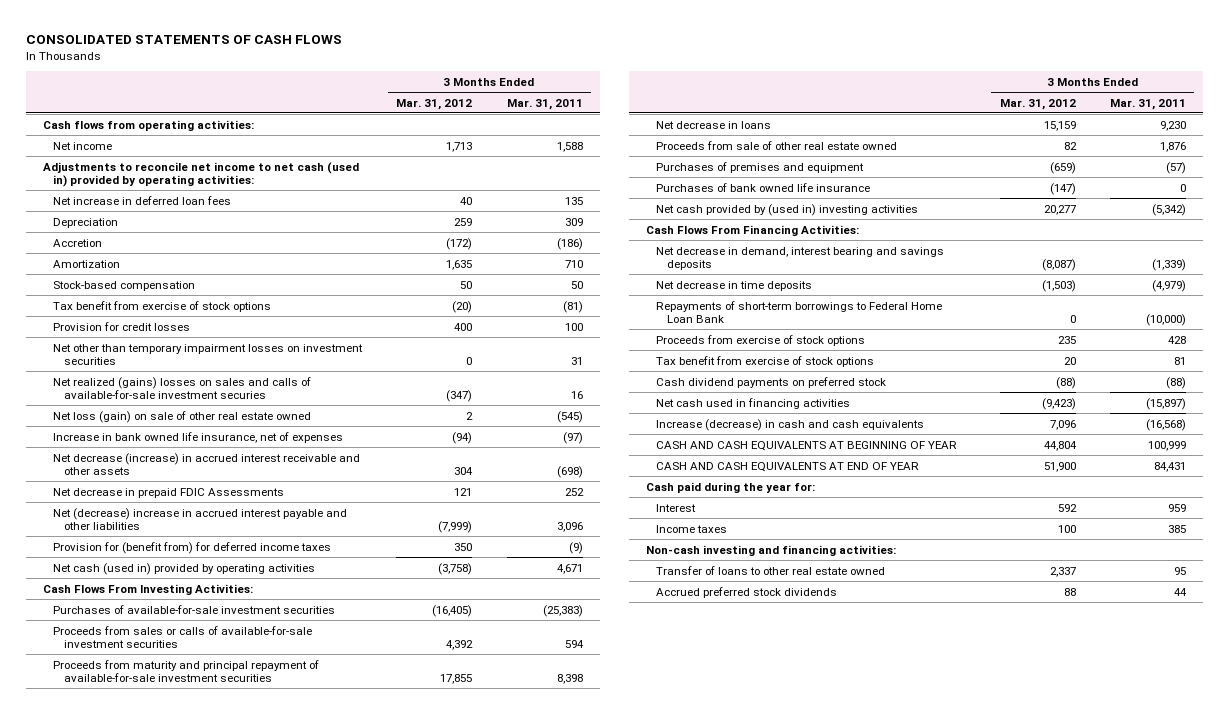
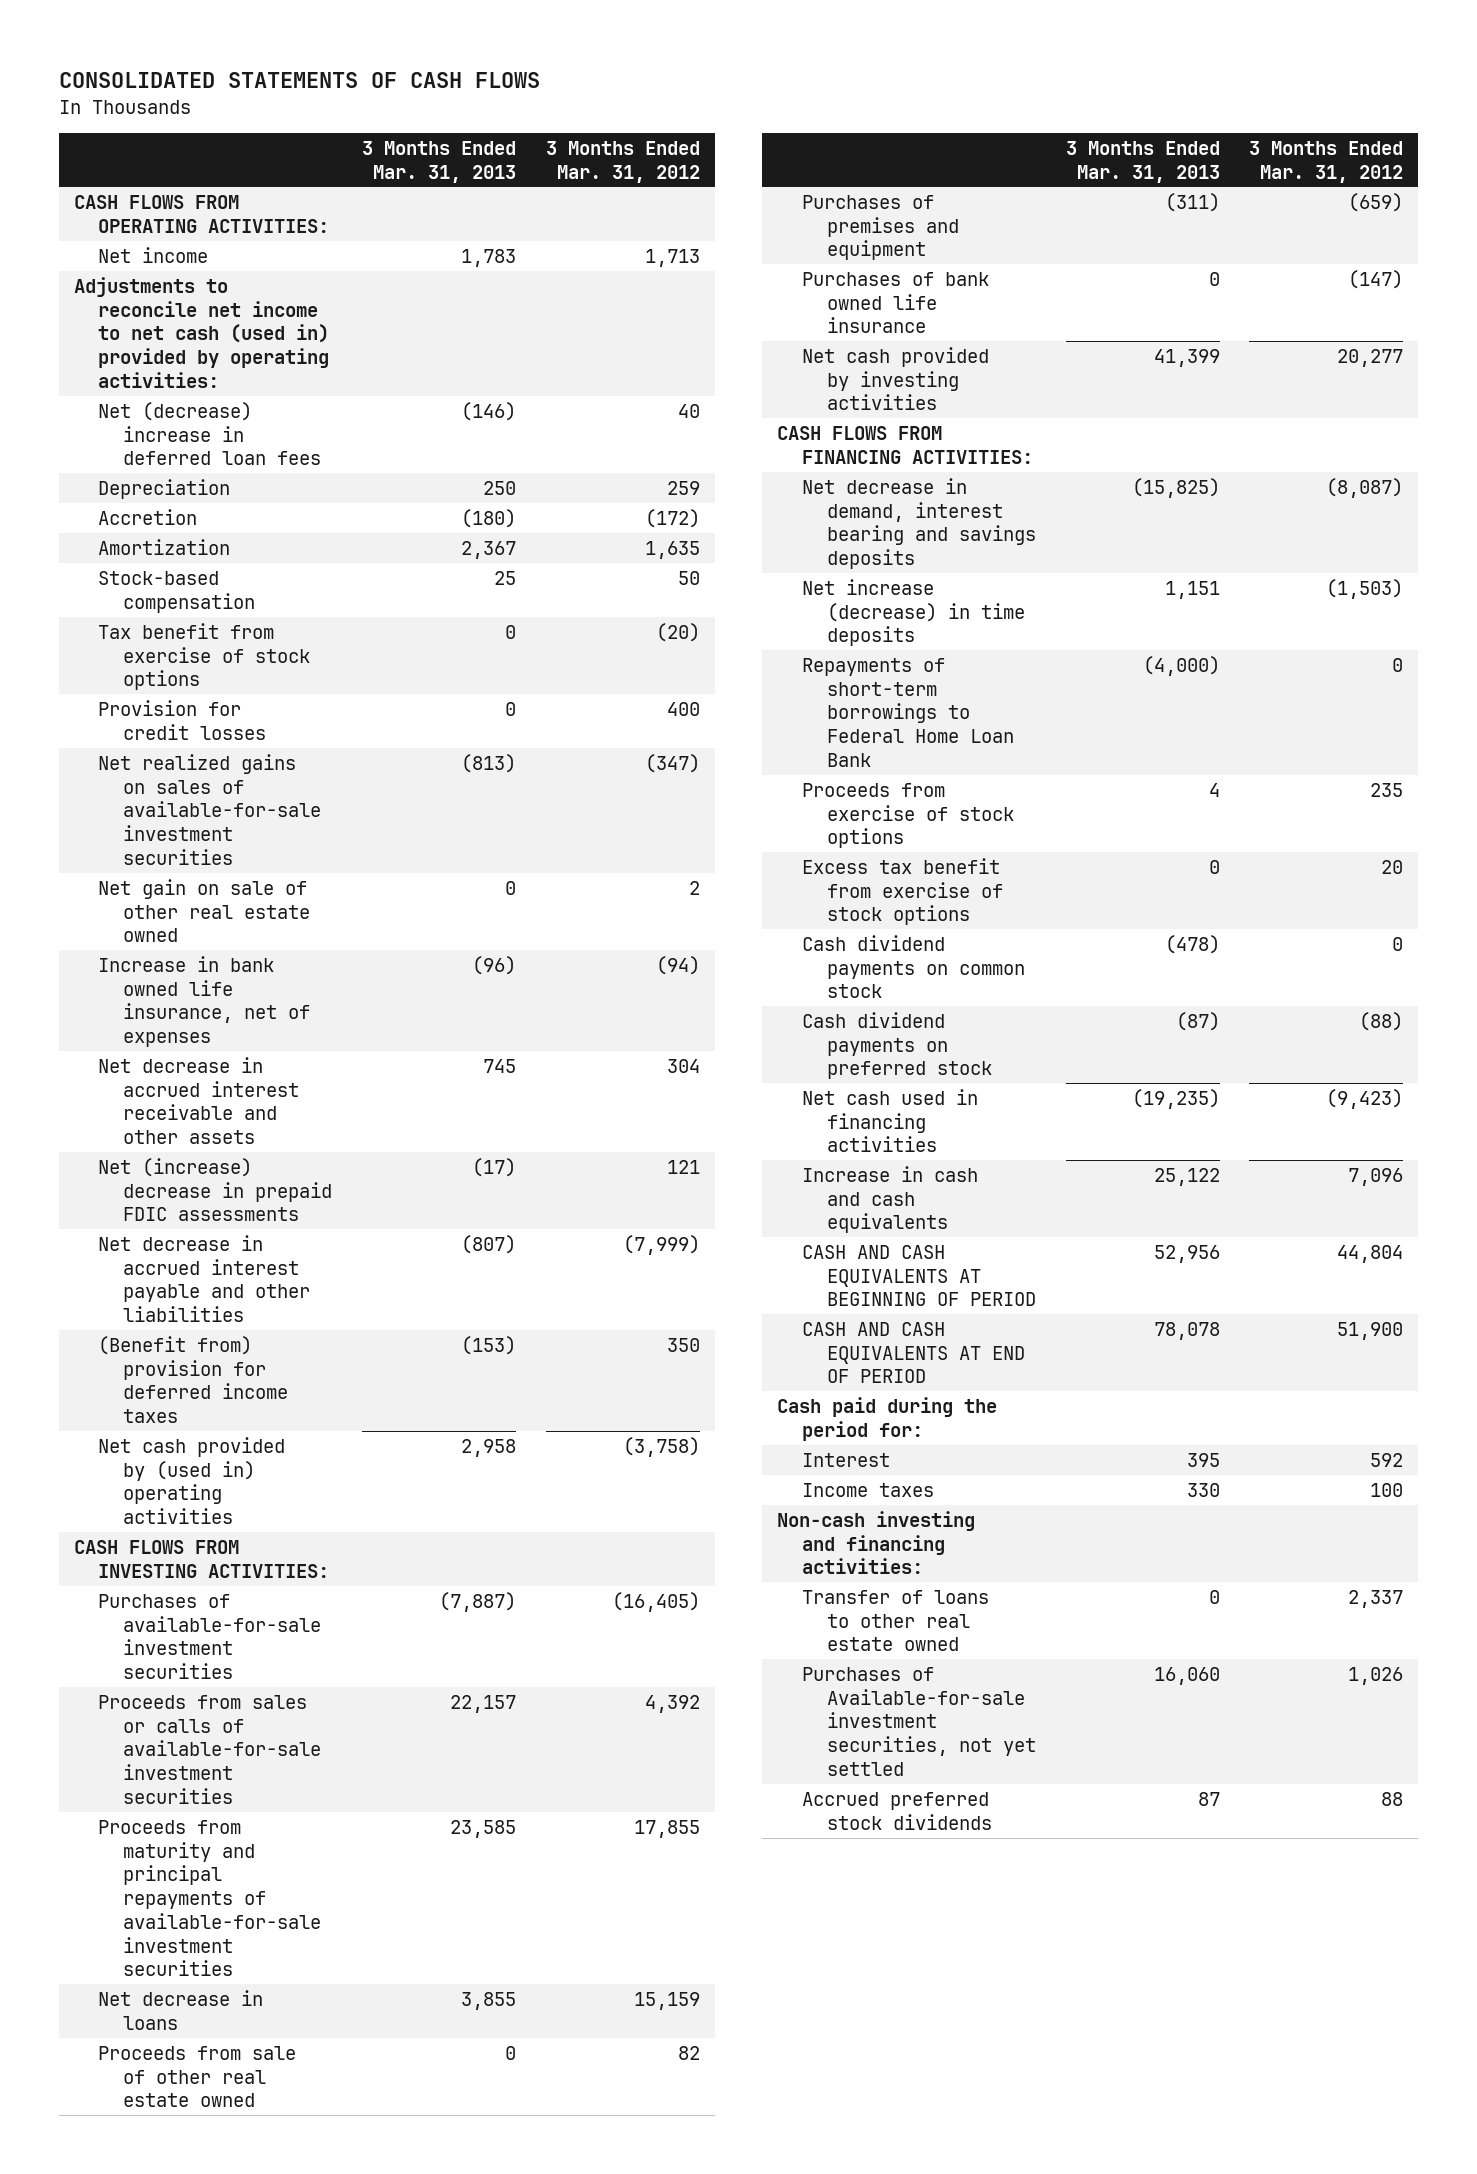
[506,98,583,110] Mar. 31, 2011 -> none
none -> [361,140,516,183] 3 Months Ended Mar. 31, 2013
[42,119,254,131] Cash flows from operating activities: -> [73,194,330,233] CASH FLOWS FROM OPERATING ACTIVITIES:
[53,195,232,205] Net increase in deferred loan fees -> [98,401,322,466] Net (decrease) increase in deferred loan fees
[53,343,364,366] Net other than temporary impairment losses on investment securities -> none
[53,376,312,400] Net realized (gains) losses on sales and calls of available-for-sale investment securies -> [98,753,322,865] Net realized gains on sales of available-for-sale investment securities
[53,410,312,423] Net loss (gain) on sale of other real estate owned -> [98,878,311,943] Net gain on sale of other real estate owned
[53,452,361,476] Net decrease (increase) in accrued interest receivable and other assets -> [98,1056,300,1145] Net decrease in accrued interest receivable and other assets
[53,487,285,498] Net decrease in prepaid FDIC Assessments -> [98,1157,333,1222] Net (increase) decrease in prepaid FDIC assessments
[53,507,348,531] Net (decrease) increase in accrued interest payable and other liabilities -> [98,1234,311,1323] Net decrease in accrued interest payable and other liabilities
[53,541,332,554] Provision for (benefit from) for deferred income taxes -> [98,1335,289,1424] (Benefit from) provision for deferred income taxes
[53,562,316,575] Net cash (used in) provided by operating activities -> [98,1436,286,1525] Net cash provided by (used in) operating activities
[42,583,253,595] Cash Flows From Investing Activities: -> [73,1539,330,1578] CASH FLOWS FROM INVESTING ACTIVITIES:
[53,659,320,683] Proceeds from maturity and principal repayment of available-for-sale investment securities -> [98,1819,322,1977] Proceeds from maturity and principal repayments of available-for-sale investment securities
[656,203,919,216] Net cash provided by (used in) investing activities -> [801,346,989,411] Net cash provided by investing activities
[645,224,859,236] Cash Flows From Financing Activities: -> [777,425,1033,464] CASH FLOWS FROM FINANCING ACTIVITIES:
[656,280,813,291] Net decrease in time deposits -> [801,578,1025,647] Net increase (decrease) in time deposits
[656,355,875,367] Tax benefit from exercise of stock options -> [801,857,1003,926] Excess tax benefit from exercise of stock options
none -> [801,934,1025,999] Cash dividend payments on common stock
[656,418,925,431] Increase (decrease) in cash and cash equivalents -> [801,1165,978,1234] Increase in cash and cash equivalents
[656,440,958,451] CASH AND CASH EQUIVALENTS AT BEGINNING OF YEAR -> [801,1244,1036,1307] CASH AND CASH EQUIVALENTS AT BEGINNING OF PERIOD
[656,461,920,472] CASH AND CASH EQUIVALENTS AT END OF YEAR -> [801,1321,1025,1384] CASH AND CASH EQUIVALENTS AT END OF PERIOD
[645,481,815,493] Cash paid during the year for: -> [777,1396,998,1441] Cash paid during the period for:
none -> [801,1666,1036,1776] Purchases of Available-for-sale investment securities, not yet settled

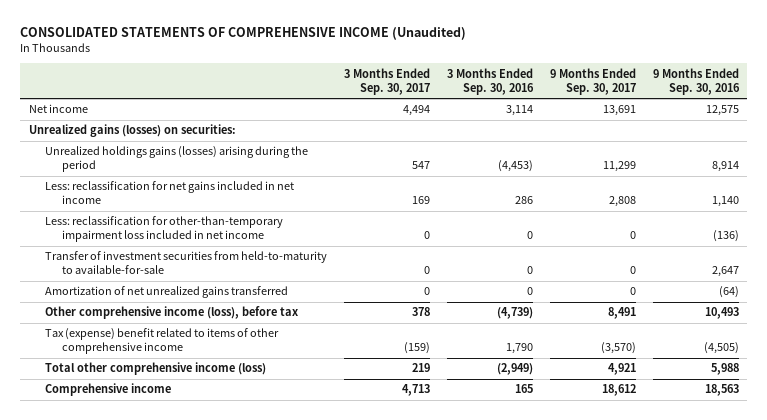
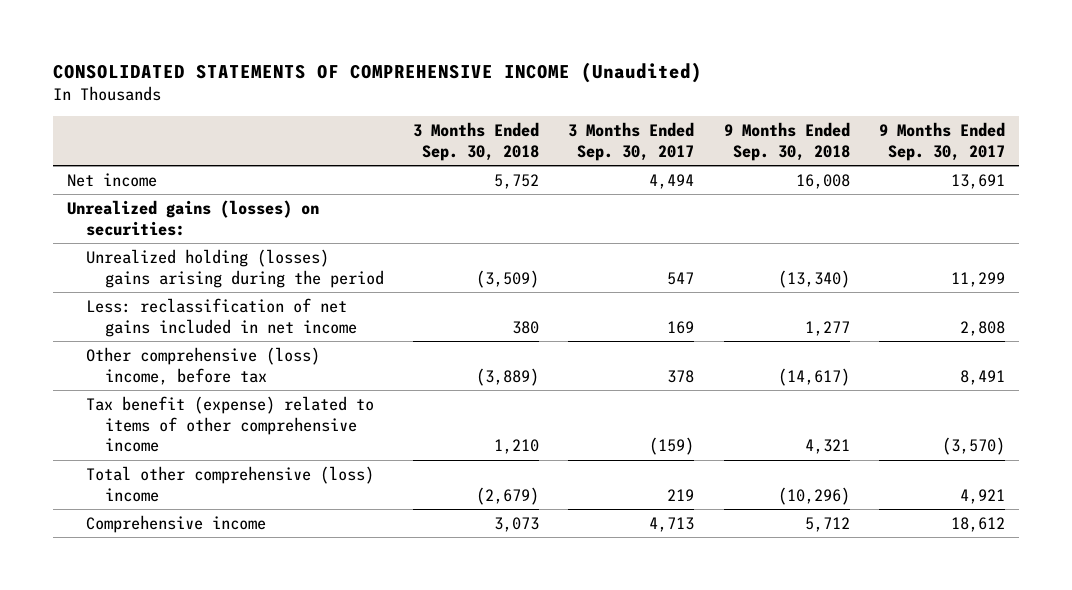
[446,67,534,95] 3 Months Ended Sep. 30, 2016 -> none
[652,67,740,95] 9 Months Ended Sep. 30, 2016 -> none
none -> [413,121,540,161] 3 Months Ended Sep. 30, 2018
none -> [723,121,850,161] 9 Months Ended Sep. 30, 2018
[45,216,284,243] Less: reclassification for other-than-temporary impairment loss included in net income -> none
[45,251,328,275] Transfer of investment securities from held-to-maturity to available-for-sale -> none
[45,286,289,299] Amortization of net unrealized gains transferred -> none
[45,146,309,173] Unrealized holdings gains (losses) arising during the period -> [86,248,384,288] Unrealized holding (losses) gains arising during the period
[45,181,295,205] Less: reclassification for net gains included in net income -> [86,297,357,337] Less: reclassification of net gains included in net income
[45,306,299,320] Other comprehensive income (loss), before tax -> [86,346,321,385] Other comprehensive (loss) income, before tax
[45,328,280,355] Tax (expense) benefit related to items of other comprehensive income -> [86,395,375,453] Tax benefit (expense) related to items of other comprehensive income
[45,362,267,376] Total other comprehensive income (loss) -> [86,465,375,502] Total other comprehensive (loss) income

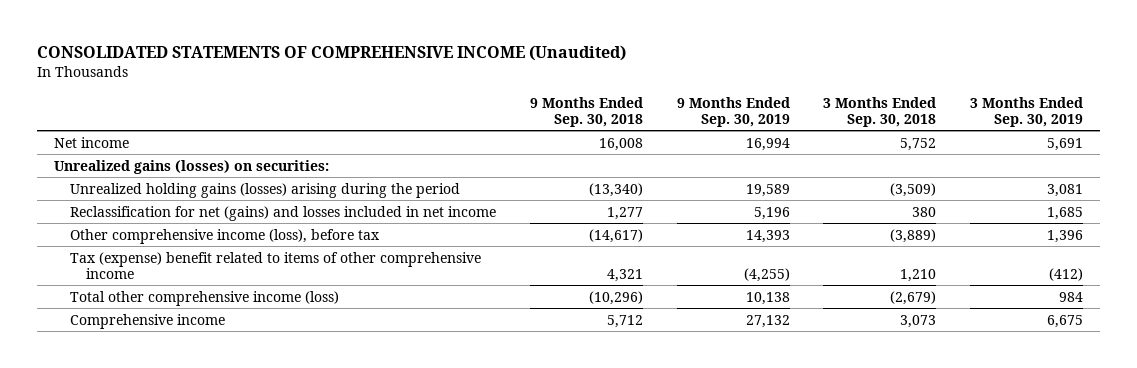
[568,121,695,161] 3 Months Ended Sep. 30, 2017 -> none
[878,121,1005,161] 9 Months Ended Sep. 30, 2017 -> none
none -> [676,96,790,127] 9 Months Ended Sep. 30, 2019
none -> [970,96,1084,127] 3 Months Ended Sep. 30, 2019
[86,248,384,288] Unrealized holding (losses) gains arising during the period -> [69,182,460,198] Unrealized holding gains (losses) arising during the period
[86,297,357,337] Less: reclassification of net gains included in net income -> [69,205,496,221] Reclassification for net (gains) and losses included in net income
[86,346,321,385] Other comprehensive (loss) income, before tax -> [69,228,380,244] Other comprehensive income (loss), before tax
[86,395,375,453] Tax benefit (expense) related to items of other comprehensive income -> [69,251,481,279] Tax (expense) benefit related to items of other comprehensive income
[86,465,375,502] Total other comprehensive (loss) income -> [69,290,339,306] Total other comprehensive income (loss)

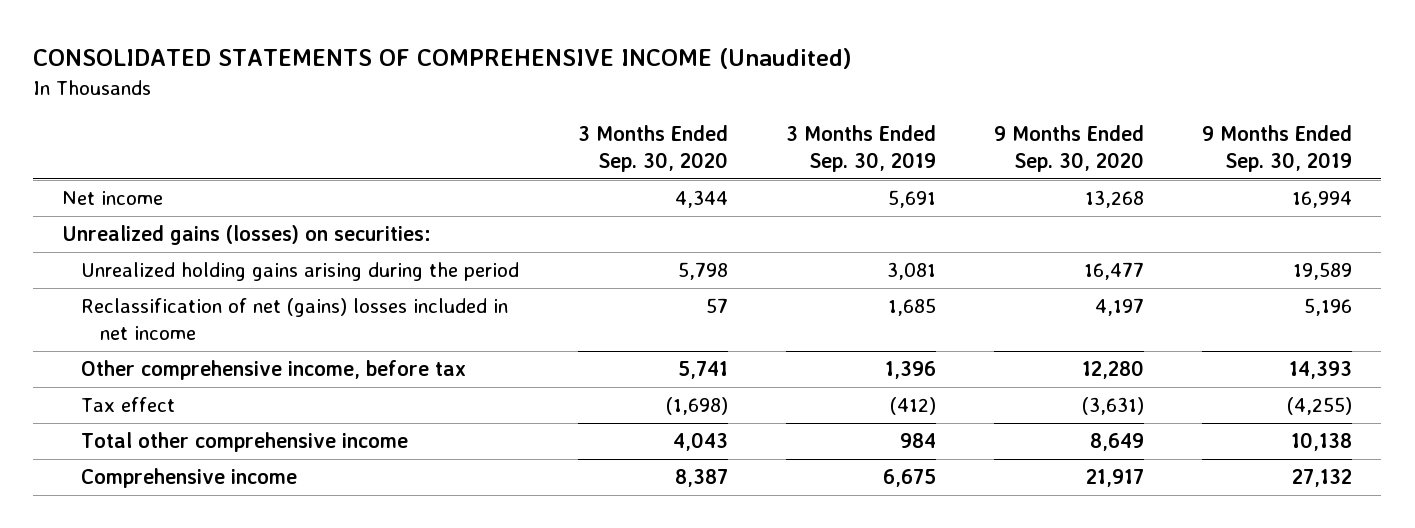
[529,96,643,127] 9 Months Ended Sep. 30, 2018 -> none
[823,96,937,127] 3 Months Ended Sep. 30, 2018 -> none
none -> [577,125,728,173] 3 Months Ended Sep. 30, 2020
none -> [994,125,1145,173] 9 Months Ended Sep. 30, 2020
[69,182,460,198] Unrealized holding gains (losses) arising during the period -> [81,262,520,282] Unrealized holding gains arising during the period
[69,205,496,221] Reclassification for net (gains) and losses included in net income -> [81,298,509,341] Reclassification of net (gains) losses included in net income
[69,228,380,244] Other comprehensive income (loss), before tax -> [81,360,467,381] Other comprehensive income, before tax
[69,251,481,279] Tax (expense) benefit related to items of other comprehensive income -> [81,397,176,413] Tax effect
[69,290,339,306] Total other comprehensive income (loss) -> [81,432,409,453] Total other comprehensive income

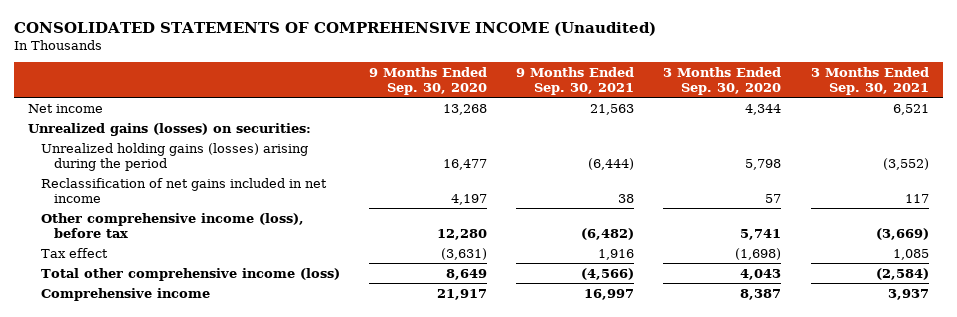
[785,125,936,173] 3 Months Ended Sep. 30, 2019 -> none
[1202,125,1353,173] 9 Months Ended Sep. 30, 2019 -> none
none -> [516,66,635,95] 9 Months Ended Sep. 30, 2021
none -> [810,66,929,95] 3 Months Ended Sep. 30, 2021
[81,262,520,282] Unrealized holding gains arising during the period -> [41,142,309,171] Unrealized holding gains (losses) arising during the period
[81,298,509,341] Reclassification of net (gains) losses included in net income -> [41,177,328,203] Reclassification of net gains included in net income
[81,360,467,381] Other comprehensive income, before tax -> [41,212,305,238] Other comprehensive income (loss), before tax
[81,432,409,453] Total other comprehensive income -> [41,267,341,281] Total other comprehensive income (loss)

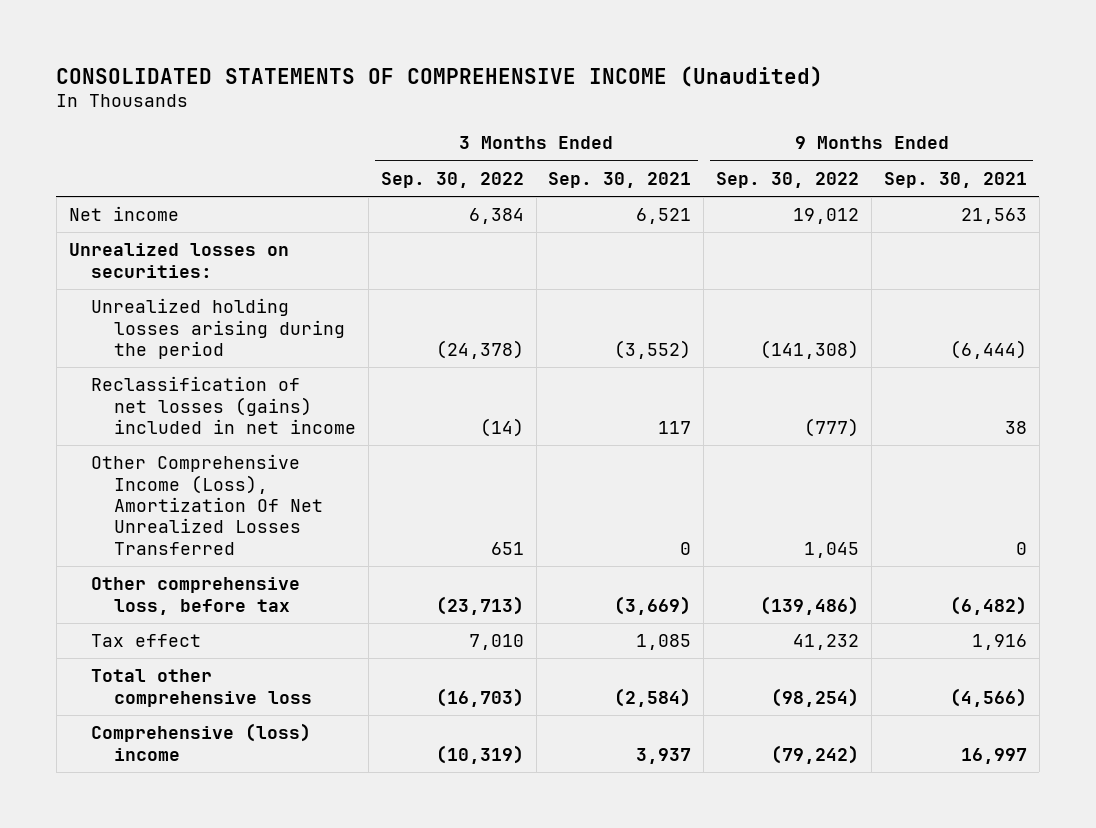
[369,66,488,95] 9 Months Ended Sep. 30, 2020 -> none
[663,66,782,95] 3 Months Ended Sep. 30, 2020 -> none
none -> [380,171,524,188] Sep. 30, 2022
none -> [716,171,860,188] Sep. 30, 2022
[28,122,312,136] Unrealized gains (losses) on securities: -> [68,243,289,278] Unrealized losses on securities:
[41,142,309,171] Unrealized holding gains (losses) arising during the period -> [91,298,345,360] Unrealized holding losses arising during the period
[41,177,328,203] Reclassification of net gains included in net income -> [91,376,356,435] Reclassification of net losses (gains) included in net income
none -> [91,454,323,555] Other Comprehensive Income (Loss), Amortization Of Net Unrealized Losses Transferred
[41,212,305,238] Other comprehensive income (loss), before tax -> [91,577,301,615] Other comprehensive loss, before tax
[41,267,341,281] Total other comprehensive income (loss) -> [91,669,312,707] Total other comprehensive loss
[41,287,211,301] Comprehensive income -> [91,723,312,761] Comprehensive (loss) income

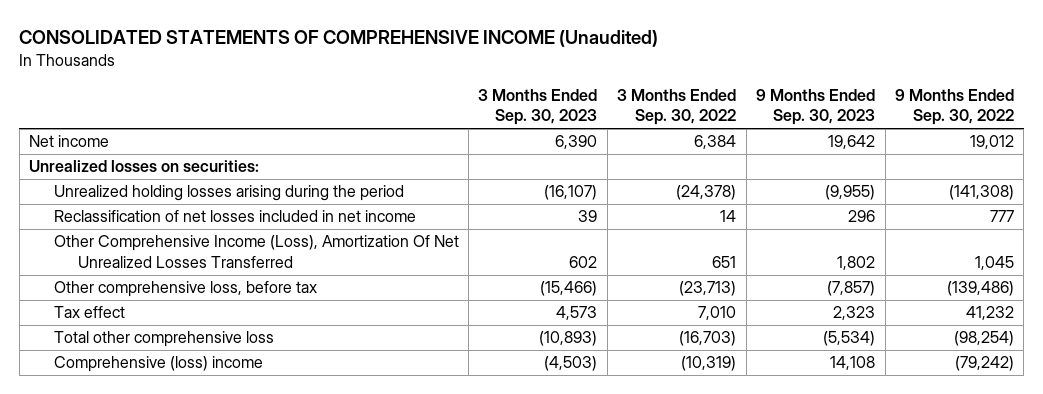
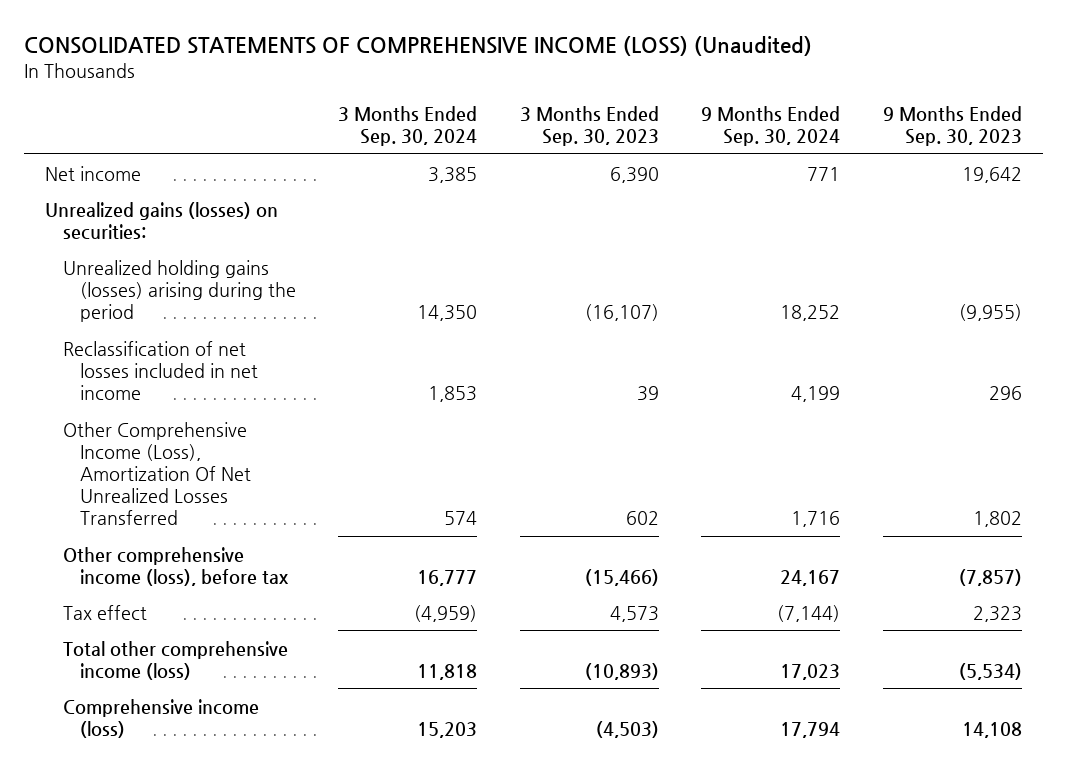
[19,30,659,48] CONSOLIDATED STATEMENTS OF COMPREHENSIVE INCOME (Unaudited) -> [24,36,813,57] CONSOLIDATED STATEMENTS OF COMPREHENSIVE INCOME (LOSS) (Unaudited)
[617,88,737,126] 3 Months Ended Sep. 30, 2022 -> none
[894,88,1014,126] 9 Months Ended Sep. 30, 2022 -> none
none -> [338,105,478,146] 3 Months Ended Sep. 30, 2024
none -> [701,105,841,146] 9 Months Ended Sep. 30, 2024
[29,160,260,173] Unrealized losses on securities: -> [45,201,279,240] Unrealized gains (losses) on securities:
[53,185,404,202] Unrealized holding losses arising during the period -> [62,259,296,322] Unrealized holding gains (losses) arising during the period
[53,281,317,298] Other comprehensive loss, before tax -> [62,546,289,586] Other comprehensive income (loss), before tax
[53,331,274,348] Total other comprehensive loss -> [62,640,288,680] Total other comprehensive income (loss)
[53,356,263,373] Comprehensive (loss) income -> [62,698,259,738] Comprehensive income (loss)

